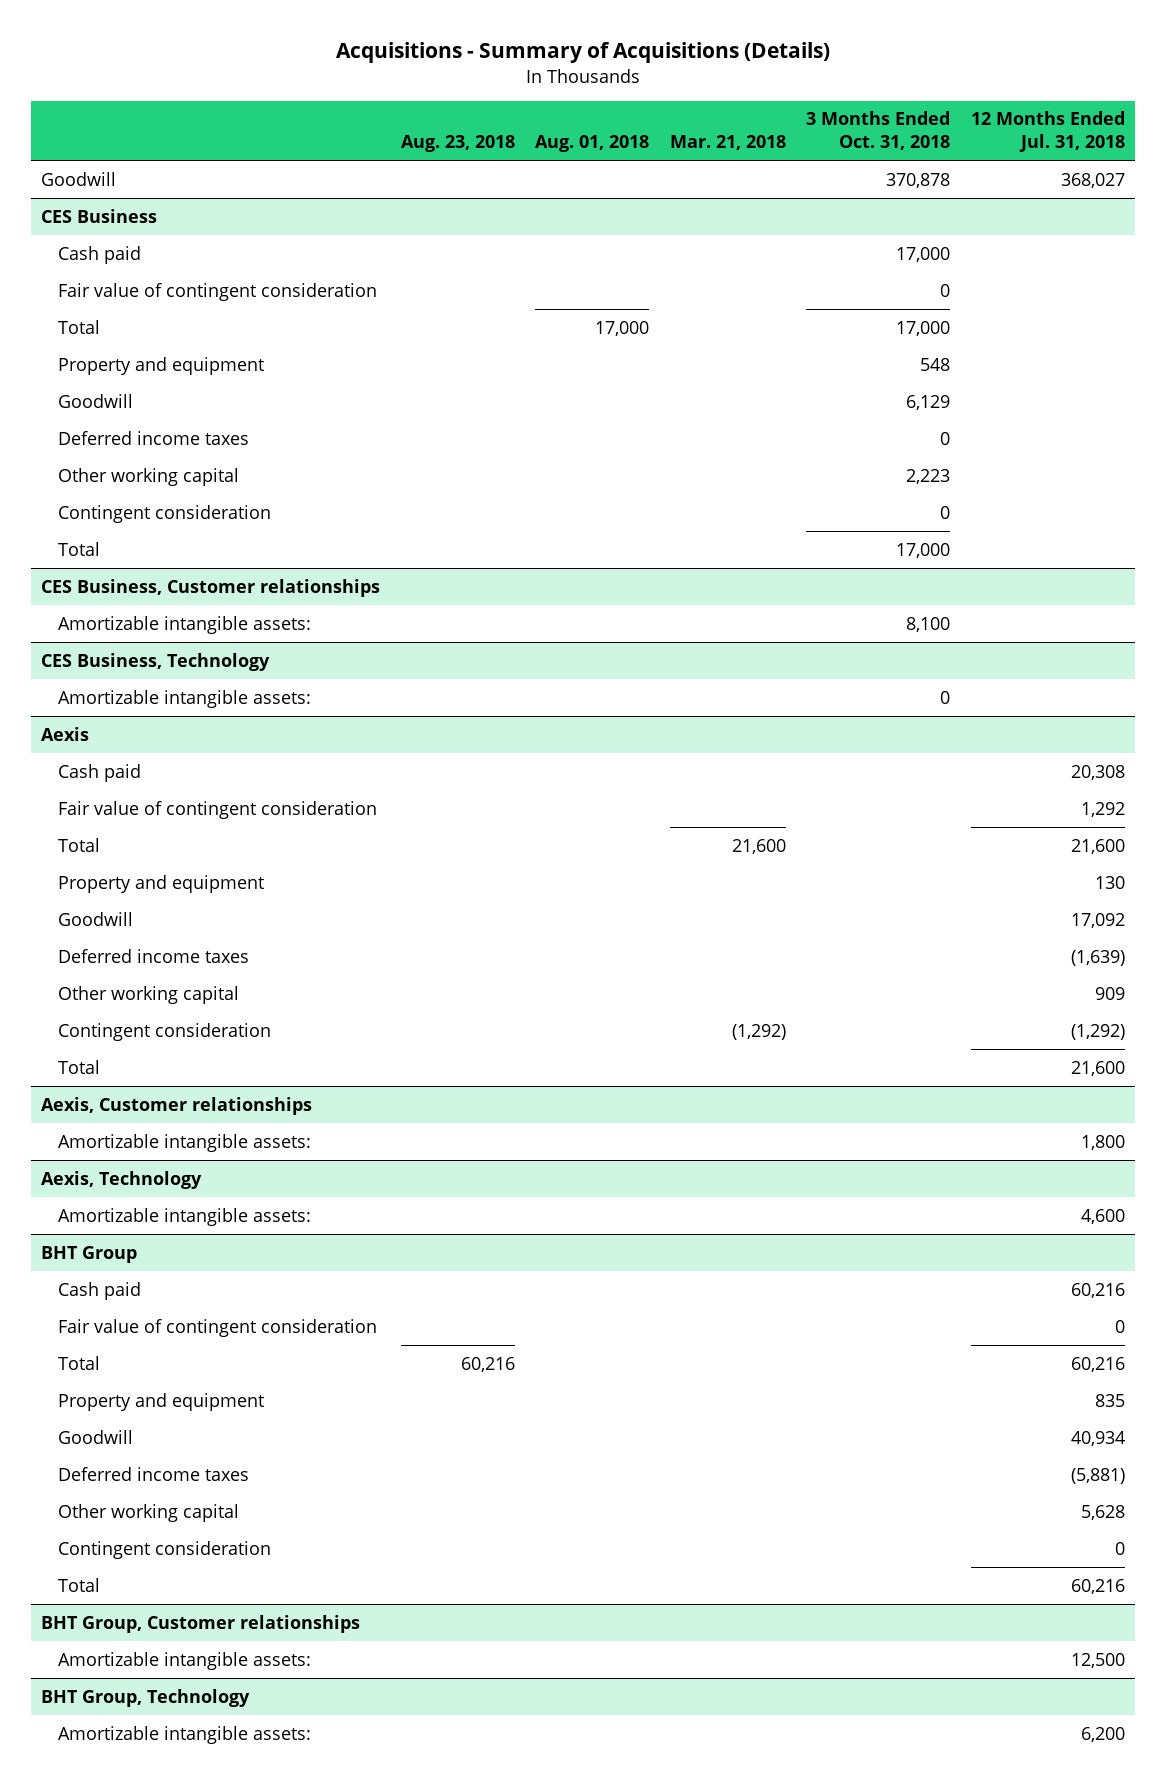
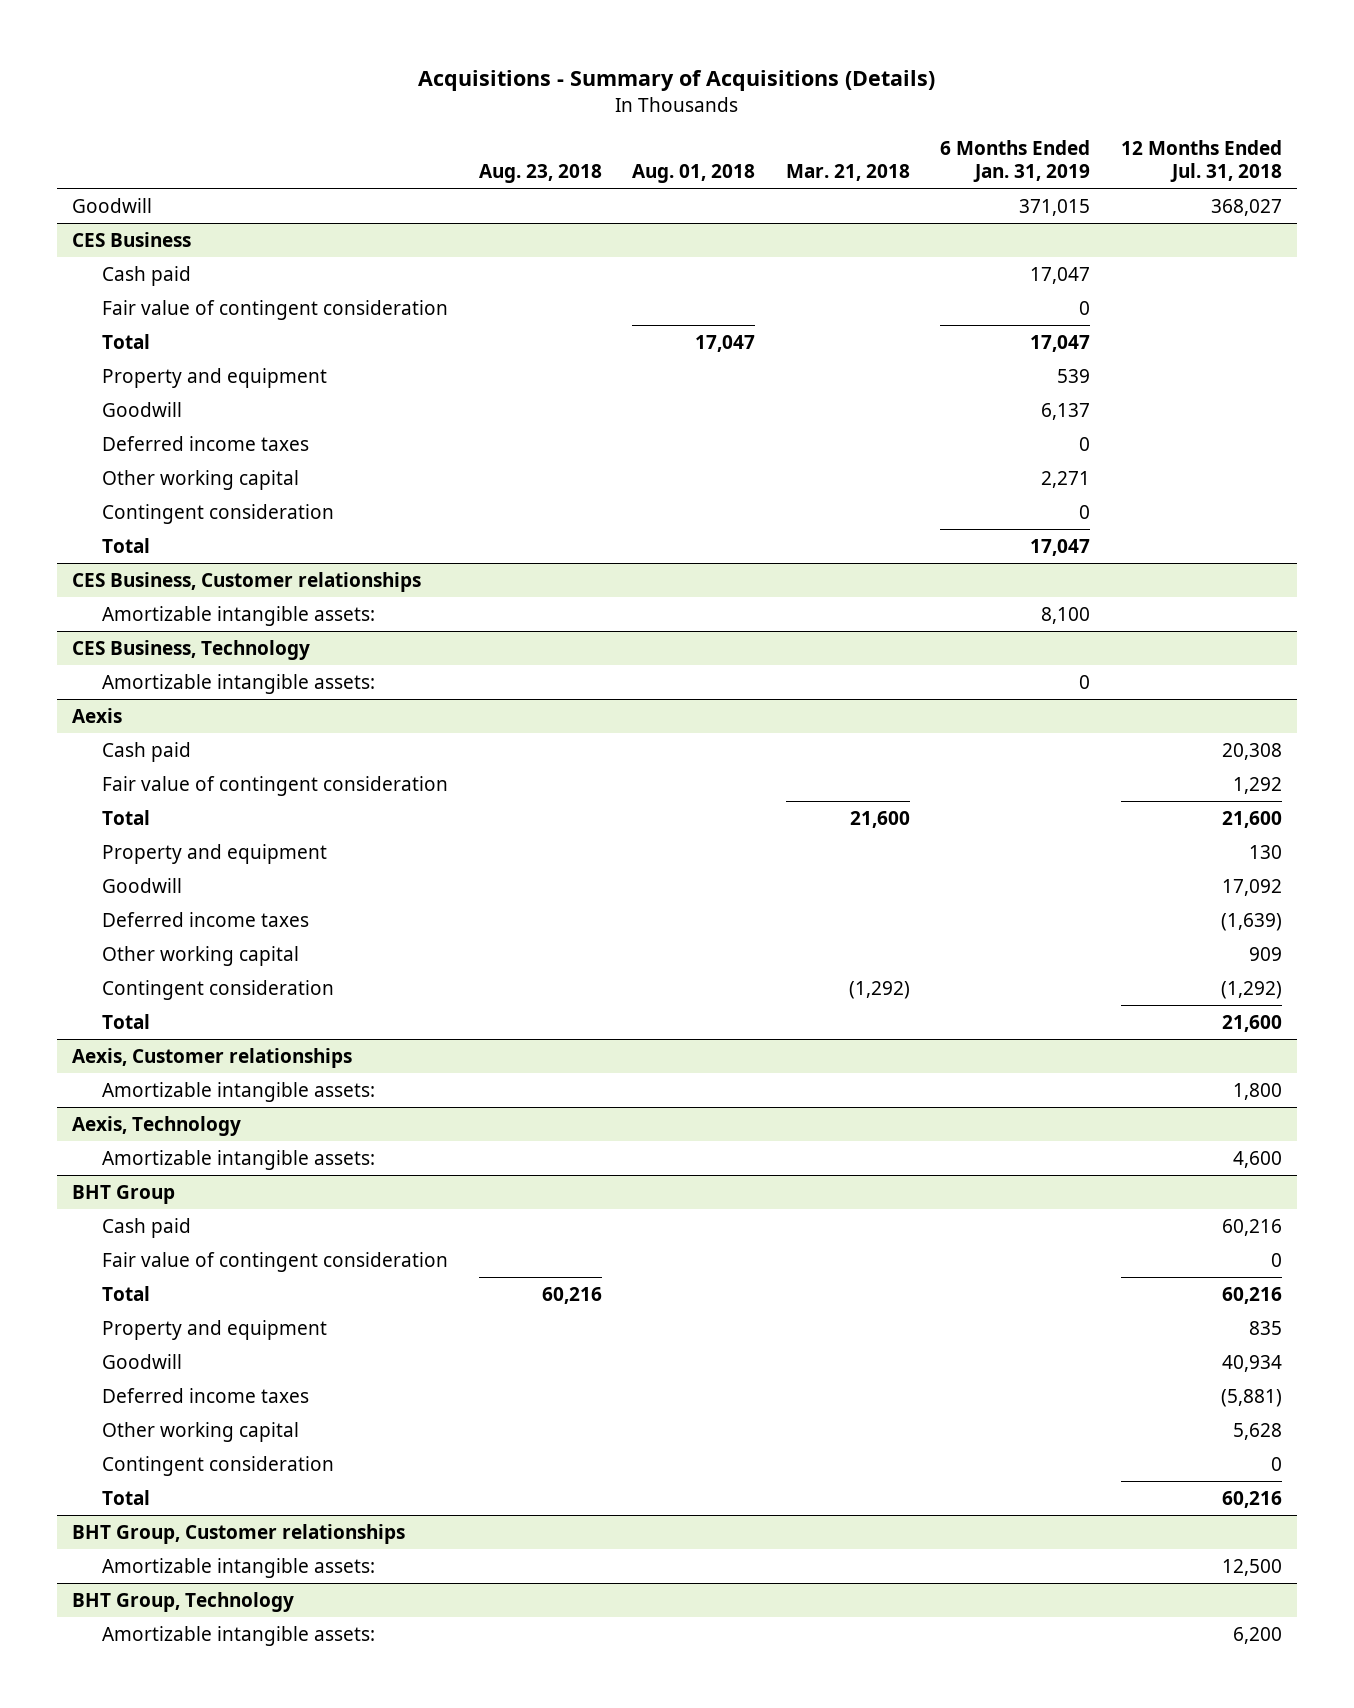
[806,111,951,151] 3 Months Ended Oct. 31, 2018 -> none
none -> [940,139,1091,182] 6 Months Ended Jan. 31, 2019
[595,320,650,336] 17,000 -> [695,334,756,352] 17,047

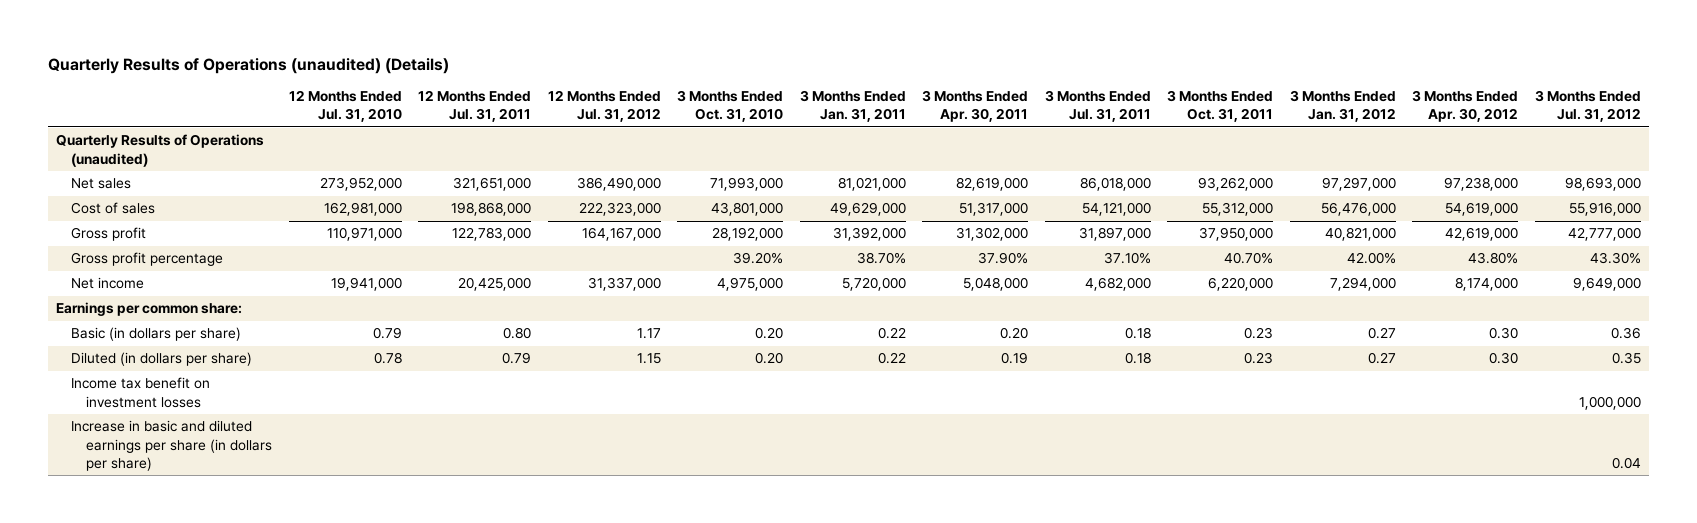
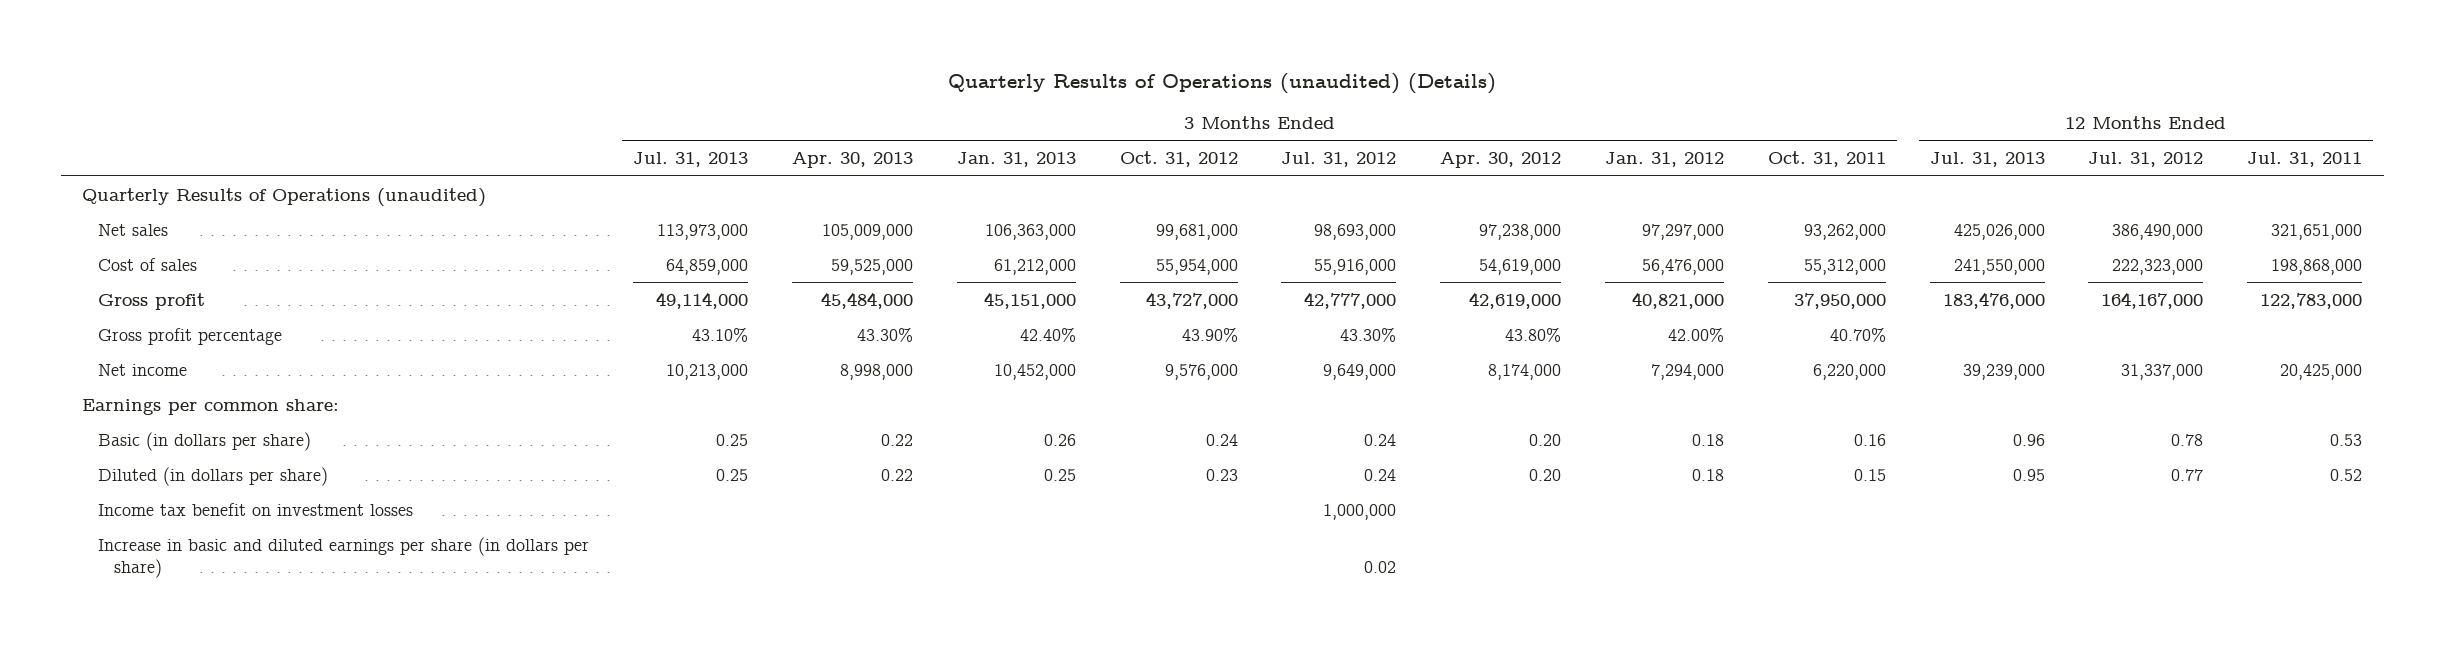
[288,90,402,123] 12 Months Ended Jul. 31, 2010 -> none
[677,90,784,123] 3 Months Ended Oct. 31, 2010 -> none
[799,90,906,123] 3 Months Ended Jan. 31, 2011 -> none
[922,90,1029,123] 3 Months Ended Apr. 30, 2011 -> none
[1044,90,1151,123] 3 Months Ended Jul. 31, 2011 -> none
none -> [633,152,749,168] Jul. 31, 2013
none -> [791,152,913,169] Apr. 30, 2013
none -> [956,152,1076,168] Jan. 31, 2013
none -> [1119,151,1238,168] Oct. 31, 2012
none -> [1929,152,2045,168] Jul. 31, 2013
[503,327,532,340] 0.80 -> [2330,433,2363,446] 0.53
[636,328,661,340] 1.17 -> [2171,433,2204,446] 0.78
[1244,327,1274,340] 0.23 -> [1853,433,1886,446] 0.16
[1367,327,1396,340] 0.27 -> [1692,433,1725,446] 0.18
[1489,327,1519,340] 0.30 -> [1529,433,1562,446] 0.20
[1610,327,1641,340] 0.36 -> [1364,433,1397,446] 0.24
[502,352,532,365] 0.79 -> [2330,468,2363,481] 0.52
[636,353,661,365] 1.15 -> [2171,468,2204,481] 0.77
[1244,352,1274,365] 0.23 -> [1853,468,1886,481] 0.15
[1367,352,1396,365] 0.27 -> [1692,468,1725,481] 0.18
[1489,352,1519,365] 0.30 -> [1529,468,1562,481] 0.20
[1611,352,1641,365] 0.35 -> [1364,468,1397,481] 0.24
[1611,456,1641,469] 0.04 -> [1364,561,1397,574] 0.02

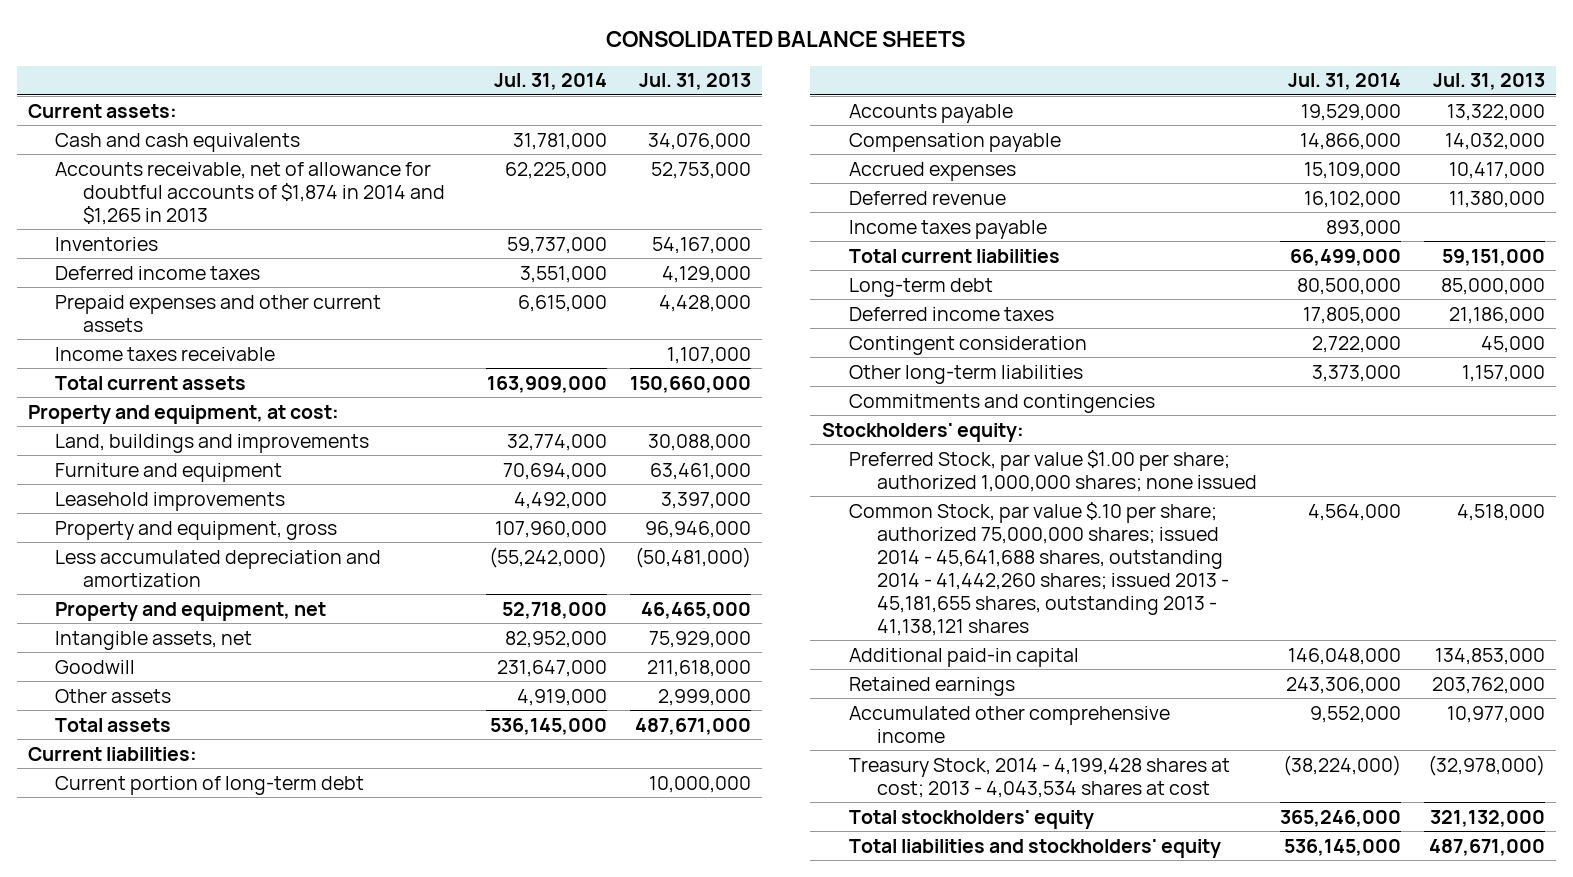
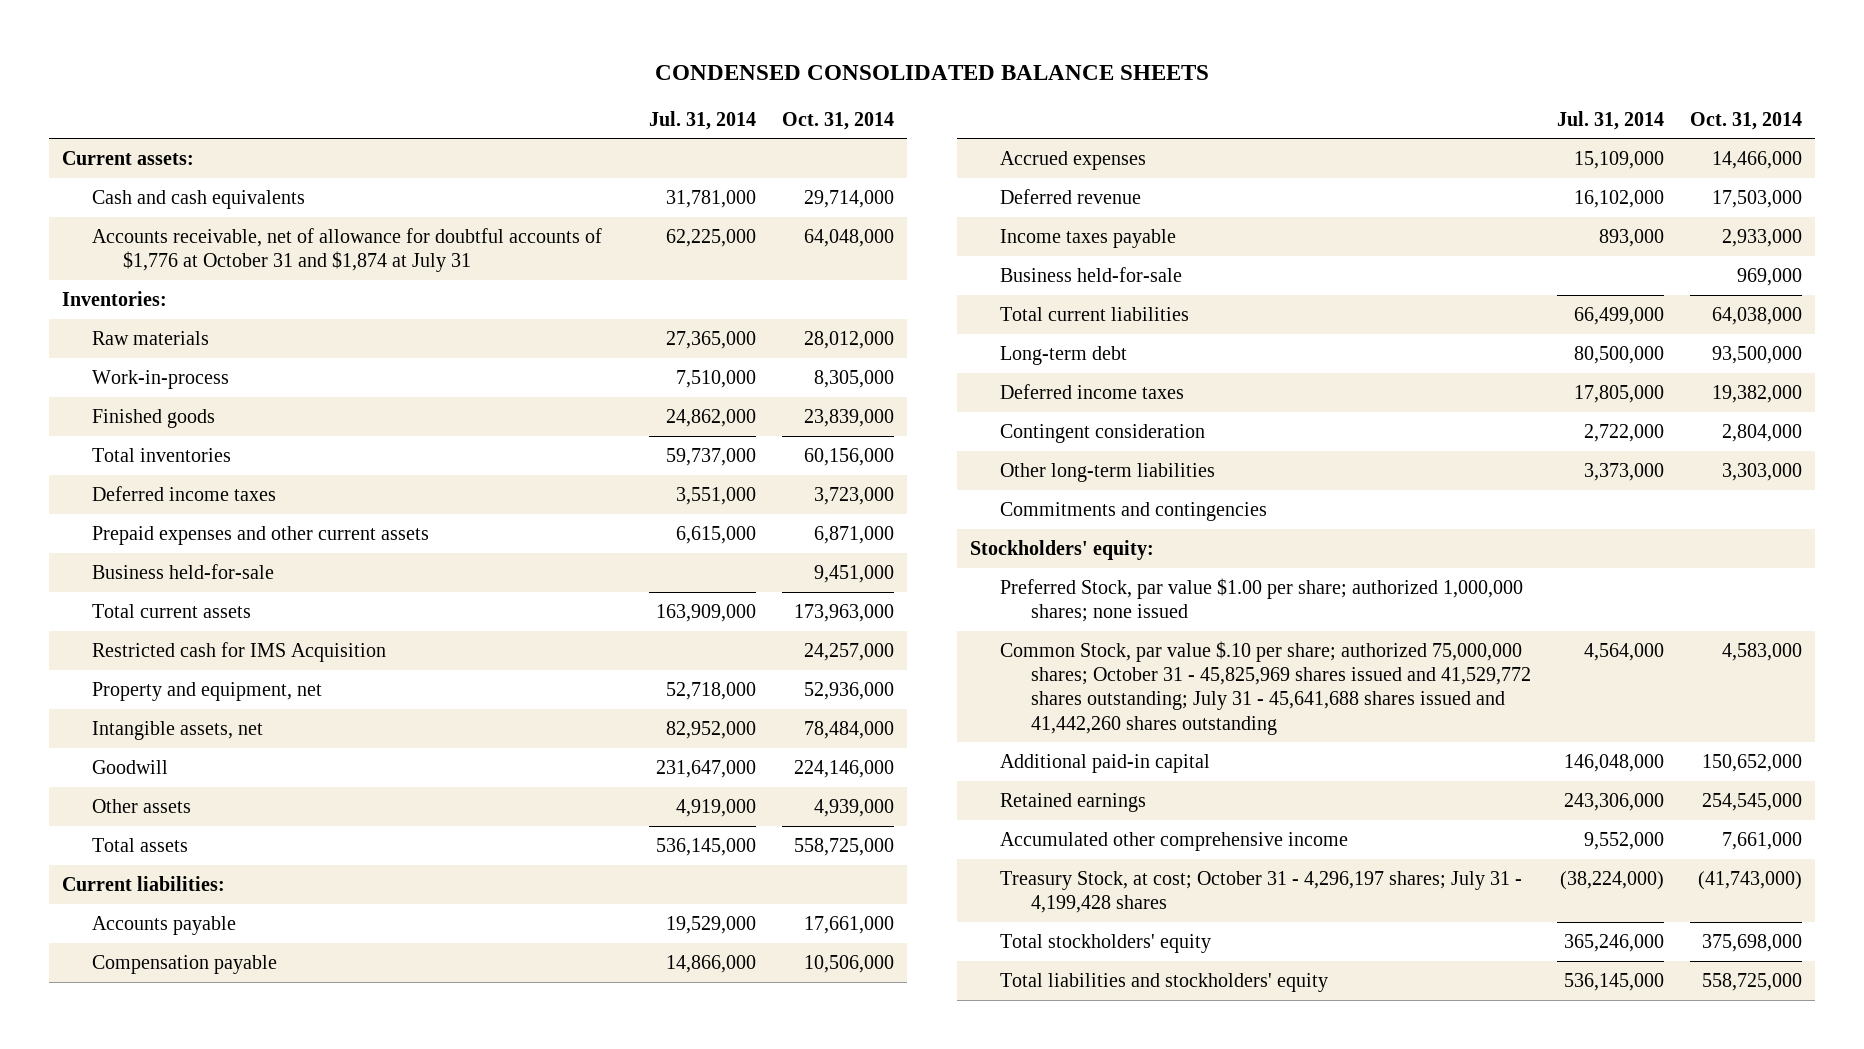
[606,30,966,47] CONSOLIDATED BALANCE SHEETS -> [655,64,1210,80] CONDENSED CONSOLIDATED BALANCE SHEETS
[638,73,751,91] Jul. 31, 2013 -> none
none -> [782,111,895,130] Oct. 31, 2014
[55,161,445,225] Accounts receivable, net of allowance for doubtful accounts of $1,874 in 2014 and $1,265 in 2013 -> [92,227,603,273] Accounts receivable, net of allowance for doubtful accounts of $1,776 at October 31 and $1,874 at July 31
none -> [62,290,168,306] Inventories:
none -> [92,330,210,345] Raw materials
none -> [92,369,230,389] Work-in-process
none -> [92,408,216,428] Finished goods
[55,236,159,251] Inventories -> [92,447,232,462] Total inventories
[55,346,276,361] Income taxes receivable -> none
none -> [92,563,275,579] Business held-for-sale
[28,404,340,424] Property and equipment, at cost: -> none
[55,433,370,453] Land, buildings and improvements -> none
[55,462,283,482] Furniture and equipment -> none
[55,491,286,511] Leasehold improvements -> none
[55,520,338,540] Property and equipment, gross -> none
[55,549,382,587] Less accumulated depreciation and amortization -> none
none -> [92,641,387,662] Restricted cash for IMS Acquisition
[55,775,365,795] Current portion of long-term debt -> none
none -> [1000,266,1183,282] Business held-for-sale
[849,501,1229,636] Common Stock, par value $.10 per share; authorized 75,000,000 shares; issued 2014 - 45,641,688 shares, outstanding 2014 - 41,442,260 shares; issued 2013 - 45,181,655 shares, outstanding 2013 - 41,138,121 shares -> [1000,640,1531,735] Common Stock, par value $.10 per share; authorized 75,000,000 shares; October 31 - 45,825,969 shares issued and 41,529,772 shares outstanding; July 31 - 45,641,688 shares issued and 41,442,260 shares outstanding
[849,757,1231,798] Treasury Stock, 2014 - 4,199,428 shares at cost; 2013 - 4,043,534 shares at cost -> [1000,870,1523,914] Treasury Stock, at cost; October 31 - 4,296,197 shares; July 31 - 4,199,428 shares

